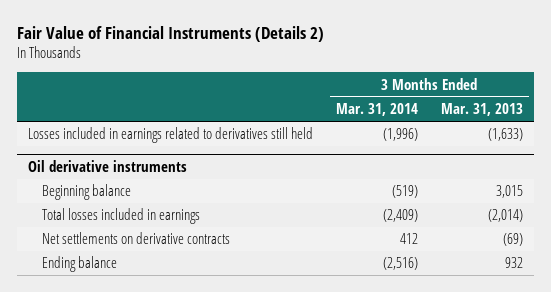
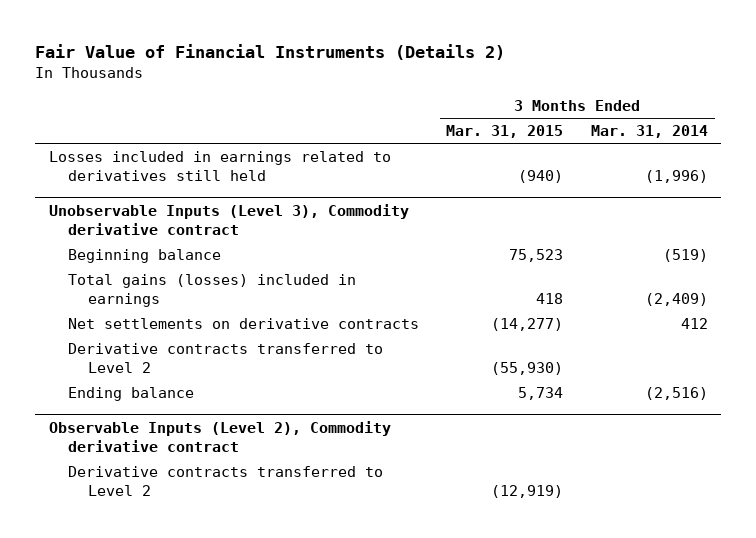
[440,103,523,117] Mar. 31, 2013 -> none
none -> [446,125,564,139] Mar. 31, 2015
[28,159,188,172] Oil derivative instruments -> none
none -> [48,203,409,235] Unobservable Inputs (Level 3), Commodity derivative contract
[42,208,201,225] Total losses included in earnings -> [68,274,357,308] Total gains (losses) included in earnings
none -> [68,343,384,374] Derivative contracts transferred to Level 2
none -> [48,420,391,452] Observable Inputs (Level 2), Commodity derivative contract
none -> [68,466,384,497] Derivative contracts transferred to Level 2

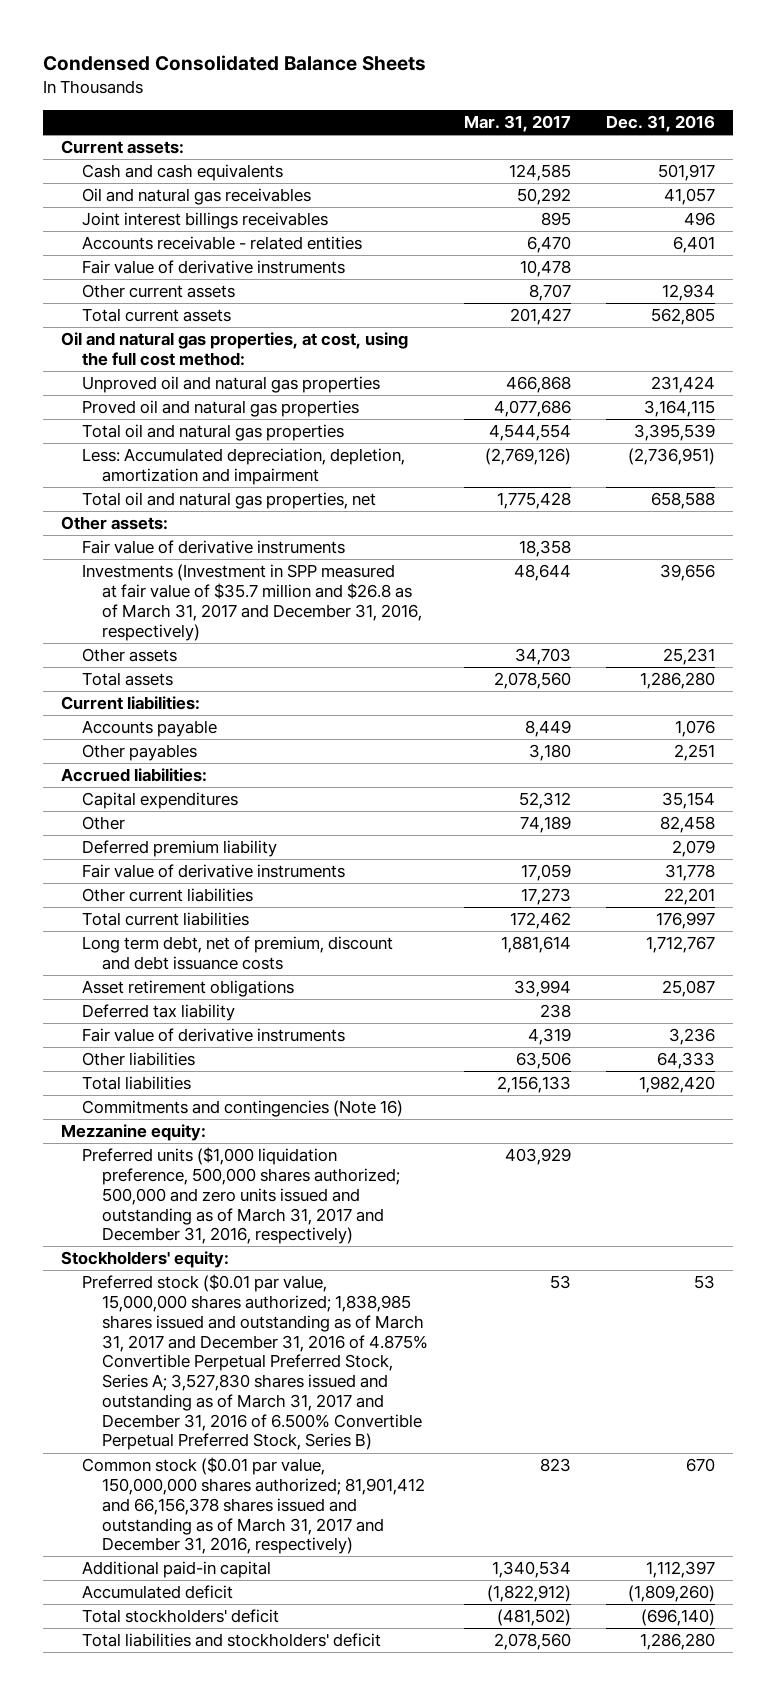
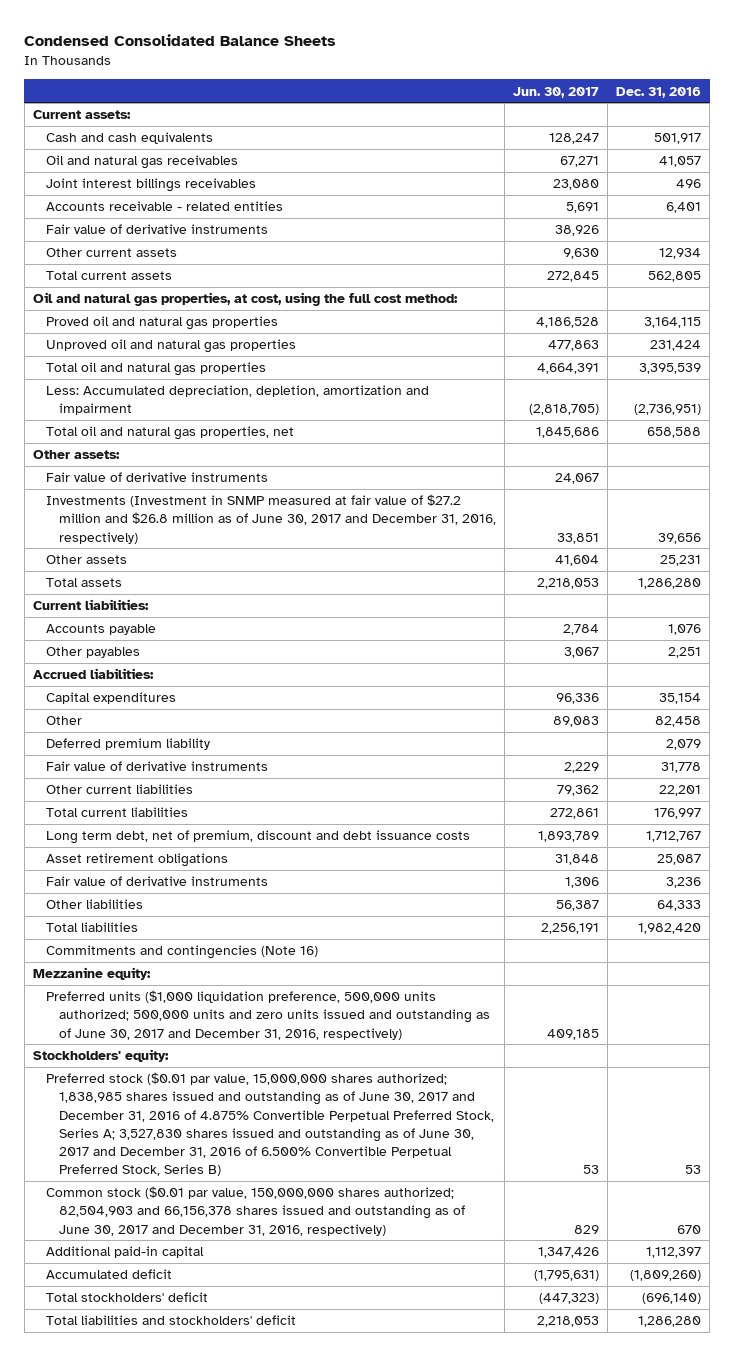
[463,115,571,133] Mar. 31, 2017 -> none
none -> [513,86,600,98] Jun. 30, 2017
[81,376,380,394] Unproved oil and natural gas properties -> [45,339,296,354] Unproved oil and natural gas properties
[81,564,423,641] Investments (Investment in SPP measured at fair value of $35.7 million and $26.8 as of March 31, 2017 and December 31, 2016, respectively) -> [45,494,497,544] Investments (Investment in SNMP measured at fair value of $27.2 million and $26.8 million as of June 30, 2017 and December 31, 2016, respectively)
[81,1004,235,1022] Deferred tax liability -> none
[81,1147,401,1245] Preferred units ($1,000 liquidation preference, 500,000 shares authorized; 500,000 and zero units issued and outstanding as of March 31, 2017 and December 31, 2016, respectively) -> [45,990,491,1040] Preferred units ($1,000 liquidation preference, 500,000 units authorized; 500,000 units and zero units issued and outstanding as of June 30, 2017 and December 31, 2016, respectively)
[81,1274,429,1451] Preferred stock ($0.01 par value, 15,000,000 shares authorized; 1,838,985 shares issued and outstanding as of March 31, 2017 and December 31, 2016 of 4.875% Convertible Perpetual Preferred Stock, Series A; 3,527,830 shares issued and outstanding as of March 31, 2017 and December 31, 2016 of 6.500% Convertible Perpetual Preferred Stock, Series B) -> [45,1072,495,1176] Preferred stock ($0.01 par value, 15,000,000 shares authorized; 1,838,985 shares issued and outstanding as of June 30, 2017 and December 31, 2016 of 4.875% Convertible Perpetual Preferred Stock, Series A; 3,527,830 shares issued and outstanding as of June 30, 2017 and December 31, 2016 of 6.500% Convertible Perpetual Preferred Stock, Series B)
[81,1457,426,1555] Common stock ($0.01 par value, 150,000,000 shares authorized; 81,901,412 and 66,156,378 shares issued and outstanding as of March 31, 2017 and December 31, 2016, respectively) -> [45,1186,466,1236] Common stock ($0.01 par value, 150,000,000 shares authorized; 82,504,903 and 66,156,378 shares issued and outstanding as of June 30, 2017 and December 31, 2016, respectively)

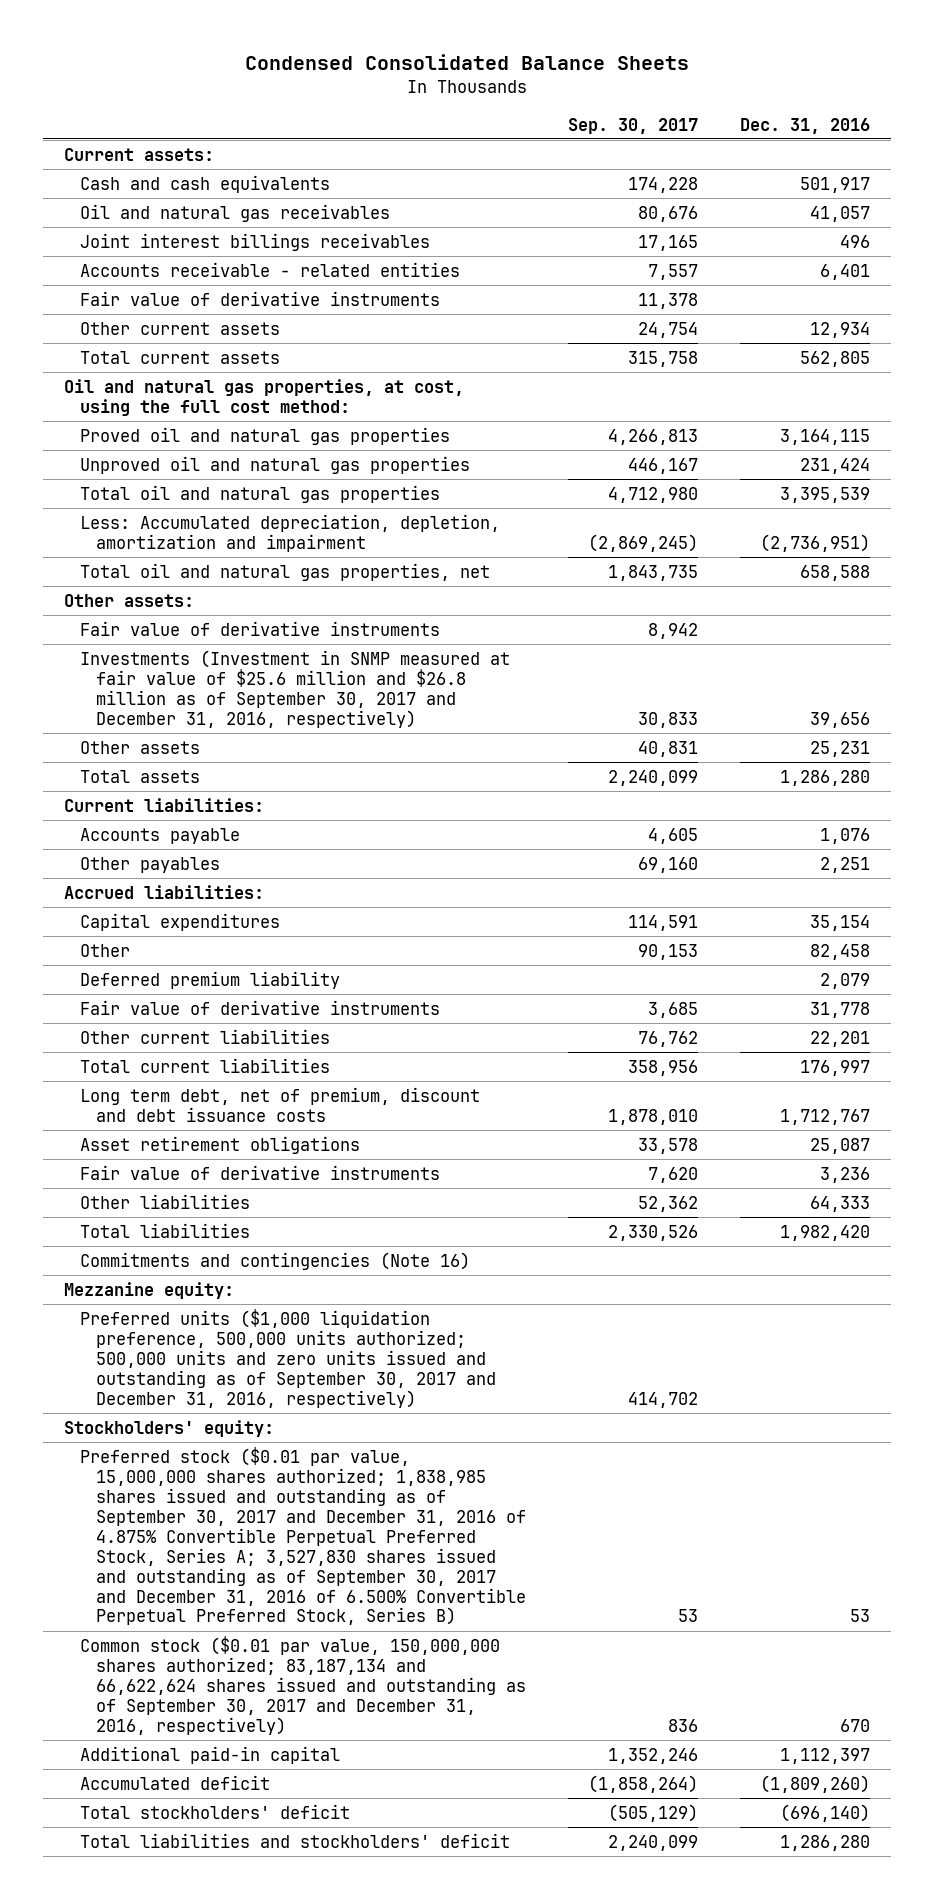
[513,86,600,98] Jun. 30, 2017 -> none
none -> [568,117,699,134] Sep. 30, 2017
[45,494,497,544] Investments (Investment in SNMP measured at fair value of $27.2 million and $26.8 million as of June 30, 2017 and December 31, 2016, respectively) -> [80,649,511,728] Investments (Investment in SNMP measured at fair value of $25.6 million and $26.8 million as of September 30, 2017 and December 31, 2016, respectively)
[45,990,491,1040] Preferred units ($1,000 liquidation preference, 500,000 units authorized; 500,000 units and zero units issued and outstanding as of June 30, 2017 and December 31, 2016, respectively) -> [80,1308,496,1408] Preferred units ($1,000 liquidation preference, 500,000 units authorized; 500,000 units and zero units issued and outstanding as of September 30, 2017 and December 31, 2016, respectively)
[45,1072,495,1176] Preferred stock ($0.01 par value, 15,000,000 shares authorized; 1,838,985 shares issued and outstanding as of June 30, 2017 and December 31, 2016 of 4.875% Convertible Perpetual Preferred Stock, Series A; 3,527,830 shares issued and outstanding as of June 30, 2017 and December 31, 2016 of 6.500% Convertible Perpetual Preferred Stock, Series B) -> [80,1446,526,1626] Preferred stock ($0.01 par value, 15,000,000 shares authorized; 1,838,985 shares issued and outstanding as of September 30, 2017 and December 31, 2016 of 4.875% Convertible Perpetual Preferred Stock, Series A; 3,527,830 shares issued and outstanding as of September 30, 2017 and December 31, 2016 of 6.500% Convertible Perpetual Preferred Stock, Series B)
[45,1186,466,1236] Common stock ($0.01 par value, 150,000,000 shares authorized; 82,504,903 and 66,156,378 shares issued and outstanding as of June 30, 2017 and December 31, 2016, respectively) -> [80,1635,526,1735] Common stock ($0.01 par value, 150,000,000 shares authorized; 83,187,134 and 66,622,624 shares issued and outstanding as of September 30, 2017 and December 31, 2016, respectively)

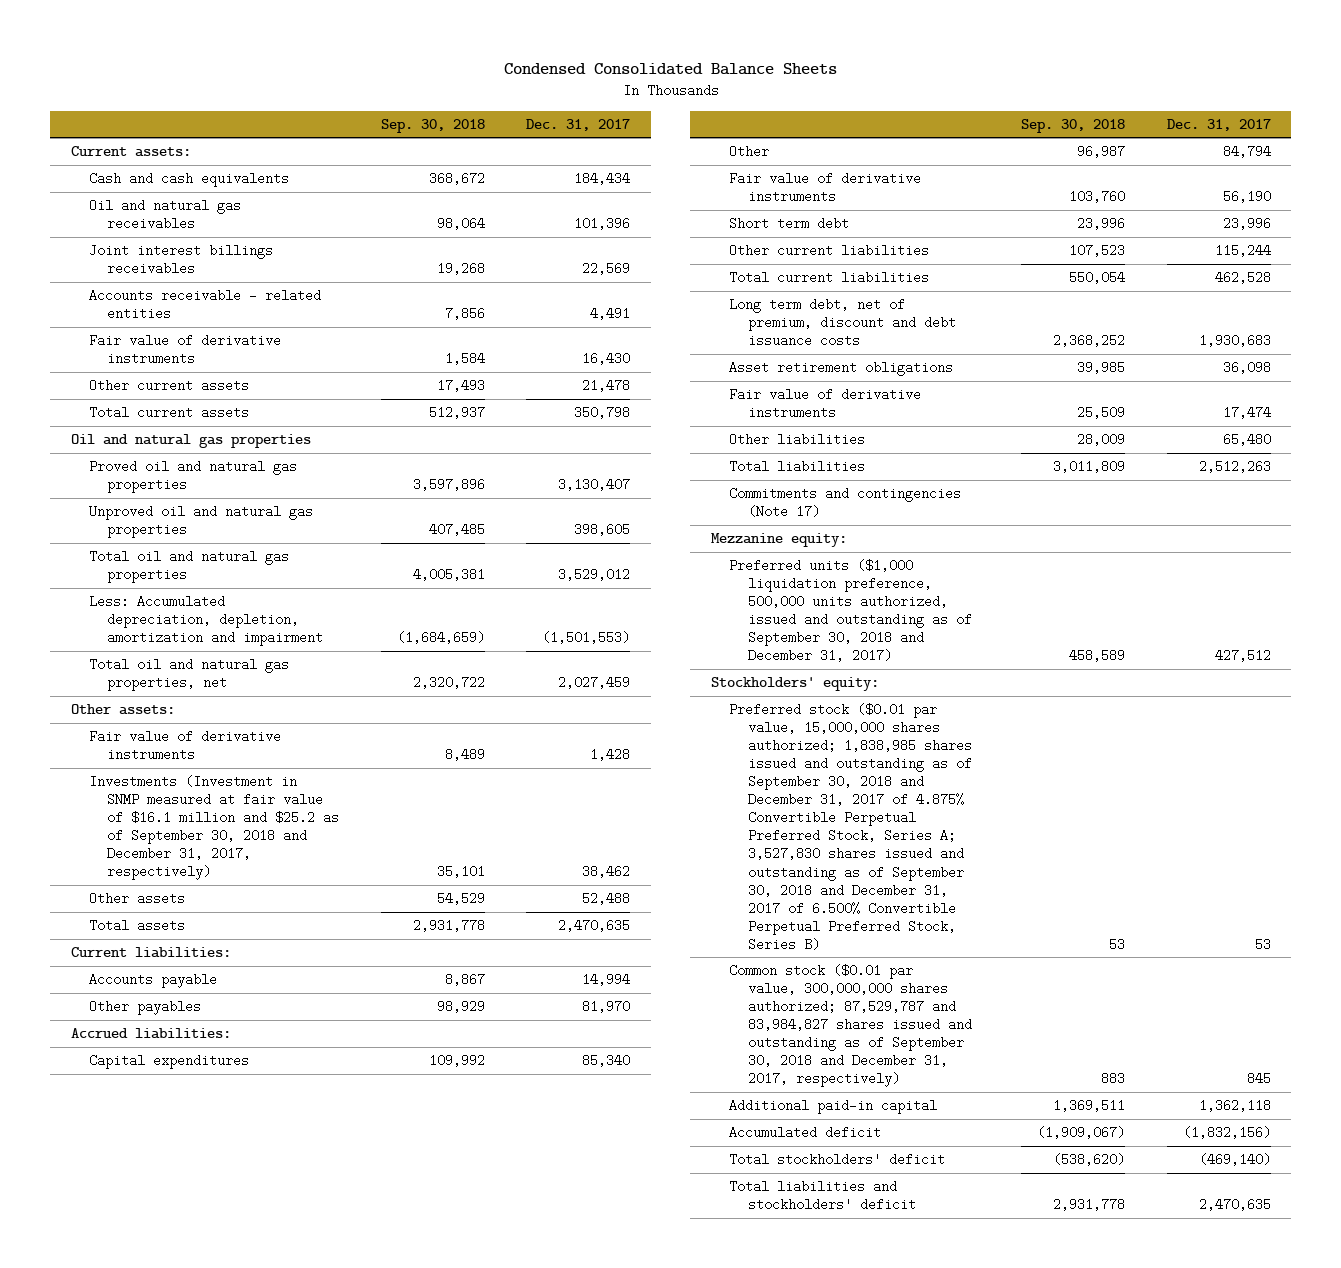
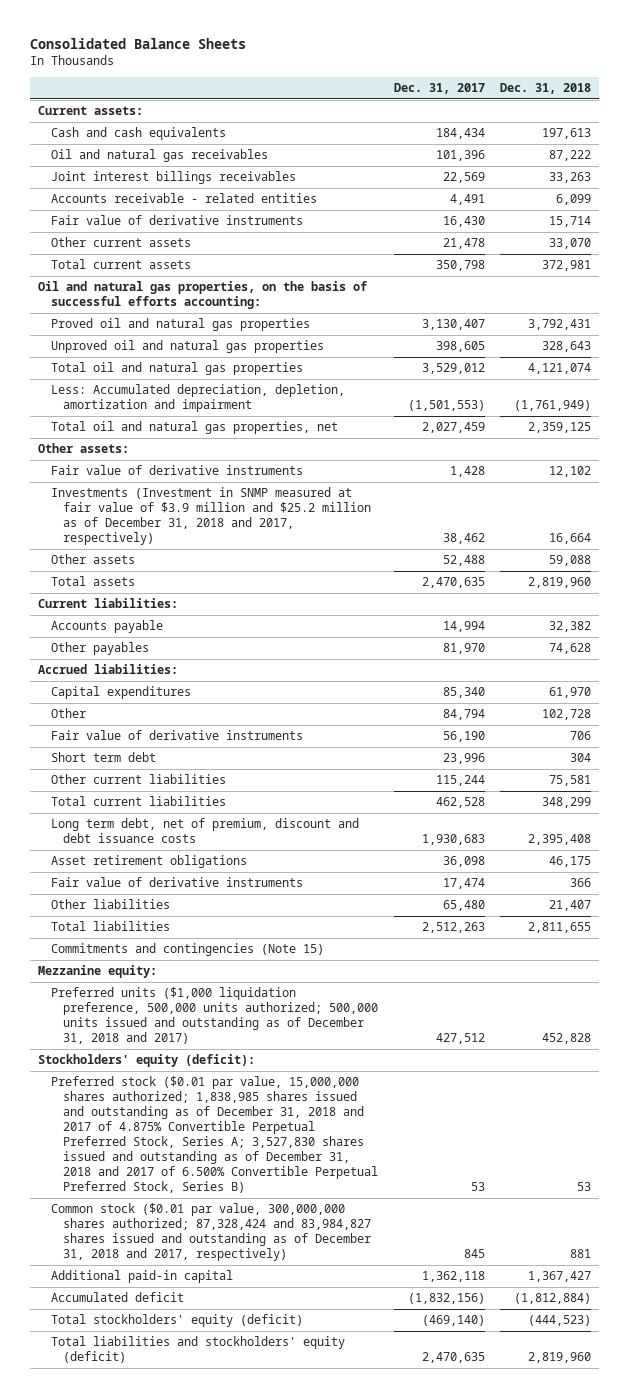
[503,63,837,76] Condensed Consolidated Balance Sheets -> [30,37,247,49] Consolidated Balance Sheets
[380,118,485,133] Sep. 30, 2018 -> none
none -> [500,83,592,95] Dec. 31, 2018
[70,434,311,449] Oil and natural gas properties -> [38,281,368,310] Oil and natural gas properties, on the basis of successful efforts accounting:
[89,775,340,881] Investments (Investment in SNMP measured at fair value of $16.1 million and $25.2 as of September 30, 2018 and December 31, 2017, respectively) -> [50,487,371,546] Investments (Investment in SNMP measured at fair value of $3.9 million and $25.2 million as of December 31, 2018 and 2017, respectively)
[729,487,962,519] Commitments and contingencies (Note 17) -> [50,943,324,957] Commitments and contingencies (Note 15)
[729,559,972,663] Preferred units ($1,000 liquidation preference, 500,000 units authorized, issued and outstanding as of September 30, 2018 and December 31, 2017) -> [50,987,378,1045] Preferred units ($1,000 liquidation preference, 500,000 units authorized; 500,000 units issued and outstanding as of December 31, 2018 and 2017)
[710,677,879,692] Stockholders' equity: -> [38,1054,256,1068] Stockholders' equity (deficit):
[729,703,972,951] Preferred stock ($0.01 par value, 15,000,000 shares authorized; 1,838,985 shares issued and outstanding as of September 30, 2018 and December 31, 2017 of 4.875% Convertible Perpetual Preferred Stock, Series A; 3,527,830 shares issued and outstanding as of September 30, 2018 and December 31, 2017 of 6.500% Convertible Perpetual Preferred Stock, Series B) -> [50,1076,378,1194] Preferred stock ($0.01 par value, 15,000,000 shares authorized; 1,838,985 shares issued and outstanding as of December 31, 2018 and 2017 of 4.875% Convertible Perpetual Preferred Stock, Series A; 3,527,830 shares issued and outstanding as of December 31, 2018 and 2017 of 6.500% Convertible Perpetual Preferred Stock, Series B)
[729,964,972,1088] Common stock ($0.01 par value, 300,000,000 shares authorized; 87,529,787 and 83,984,827 shares issued and outstanding as of September 30, 2018 and December 31, 2017, respectively) -> [50,1203,371,1262] Common stock ($0.01 par value, 300,000,000 shares authorized; 87,328,424 and 83,984,827 shares issued and outstanding as of December 31, 2018 and 2017, respectively)
[729,1153,946,1167] Total stockholders' deficit -> [50,1314,303,1328] Total stockholders' equity (deficit)
[729,1180,916,1212] Total liabilities and stockholders' deficit -> [50,1336,345,1364] Total liabilities and stockholders' equity (deficit)

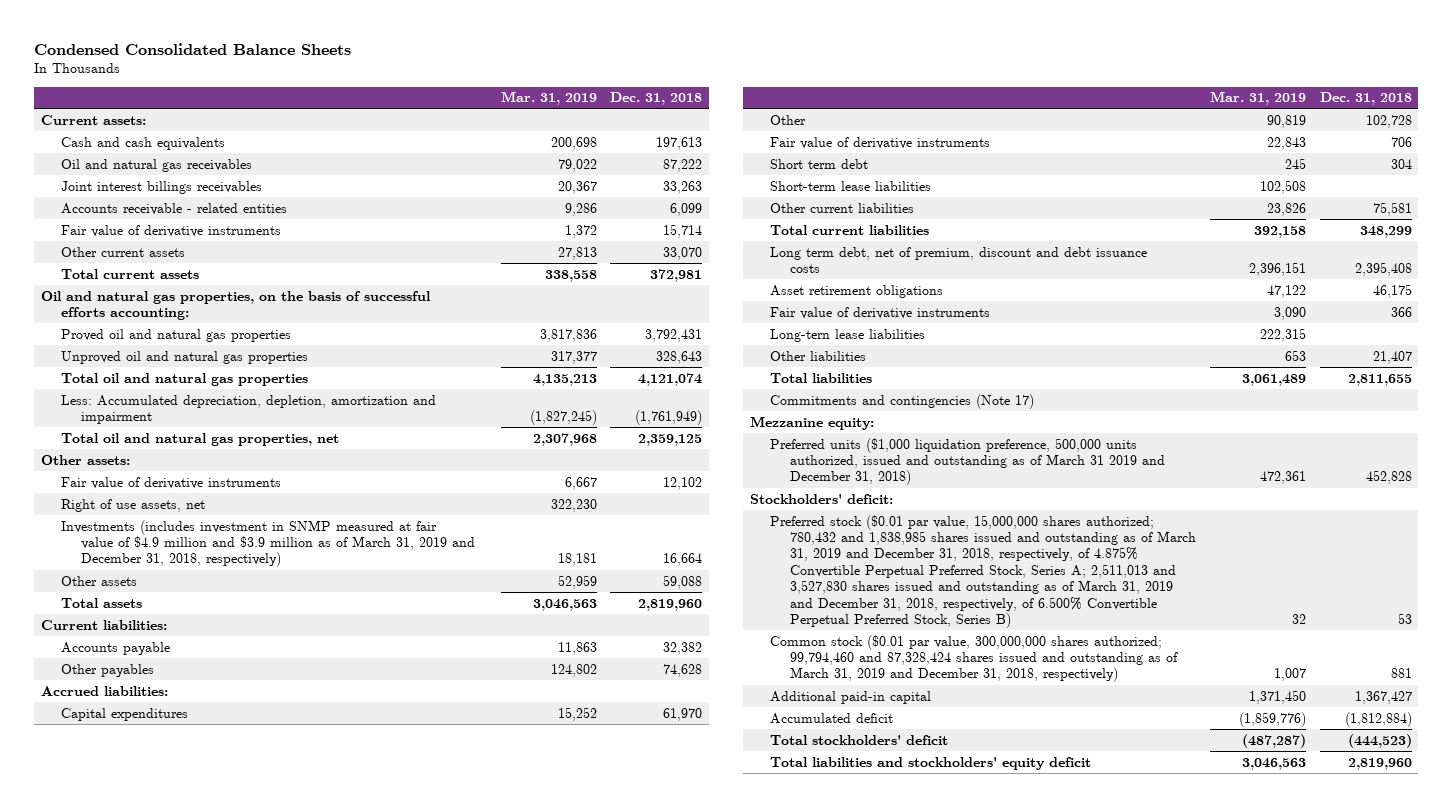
[30,37,247,49] Consolidated Balance Sheets -> [33,42,351,55] Condensed Consolidated Balance Sheets
[393,83,485,95] Dec. 31, 2017 -> none
none -> [500,91,597,106] Mar. 31, 2019
none -> [60,498,205,512] Right of use assets, net
[50,487,371,546] Investments (Investment in SNMP measured at fair value of $3.9 million and $25.2 million as of December 31, 2018 and 2017, respectively) -> [60,519,476,568] Investments (includes investment in SNMP measured at fair value of $4.9 million and $3.9 million as of March 31, 2019 and December 31, 2018, respectively)
none -> [770,180,932,191] Short-term lease liabilities
none -> [770,328,926,342] Long-tern lease liabilities
[50,943,324,957] Commitments and contingencies (Note 15) -> [770,393,1035,409] Commitments and contingencies (Note 17)
[50,987,378,1045] Preferred units ($1,000 liquidation preference, 500,000 units authorized; 500,000 units issued and outstanding as of December 31, 2018 and 2017) -> [770,437,1166,486] Preferred units ($1,000 liquidation preference, 500,000 units authorized, issued and outstanding as of March 31 2019 and December 31, 2018)
[38,1054,256,1068] Stockholders' equity (deficit): -> [749,493,893,504] Stockholders' deficit:
[50,1076,378,1194] Preferred stock ($0.01 par value, 15,000,000 shares authorized; 1,838,985 shares issued and outstanding as of December 31, 2018 and 2017 of 4.875% Convertible Perpetual Preferred Stock, Series A; 3,527,830 shares issued and outstanding as of December 31, 2018 and 2017 of 6.500% Convertible Perpetual Preferred Stock, Series B) -> [770,514,1197,629] Preferred stock ($0.01 par value, 15,000,000 shares authorized; 780,432 and 1,838,985 shares issued and outstanding as of March 31, 2019 and December 31, 2018, respectively, of 4.875% Convertible Perpetual Preferred Stock, Series A; 2,511,013 and 3,527,830 shares issued and outstanding as of March 31, 2019 and December 31, 2018, respectively, of 6.500% Convertible Perpetual Preferred Stock, Series B)
[50,1203,371,1262] Common stock ($0.01 par value, 300,000,000 shares authorized; 87,328,424 and 83,984,827 shares issued and outstanding as of December 31, 2018 and 2017, respectively) -> [770,634,1179,683] Common stock ($0.01 par value, 300,000,000 shares authorized; 99,794,460 and 87,328,424 shares issued and outstanding as of March 31, 2019 and December 31, 2018, respectively)
[50,1314,303,1328] Total stockholders' equity (deficit) -> [770,734,949,745] Total stockholders' deficit
[50,1336,345,1364] Total liabilities and stockholders' equity (deficit) -> [770,756,1092,770] Total liabilities and stockholders' equity deficit

